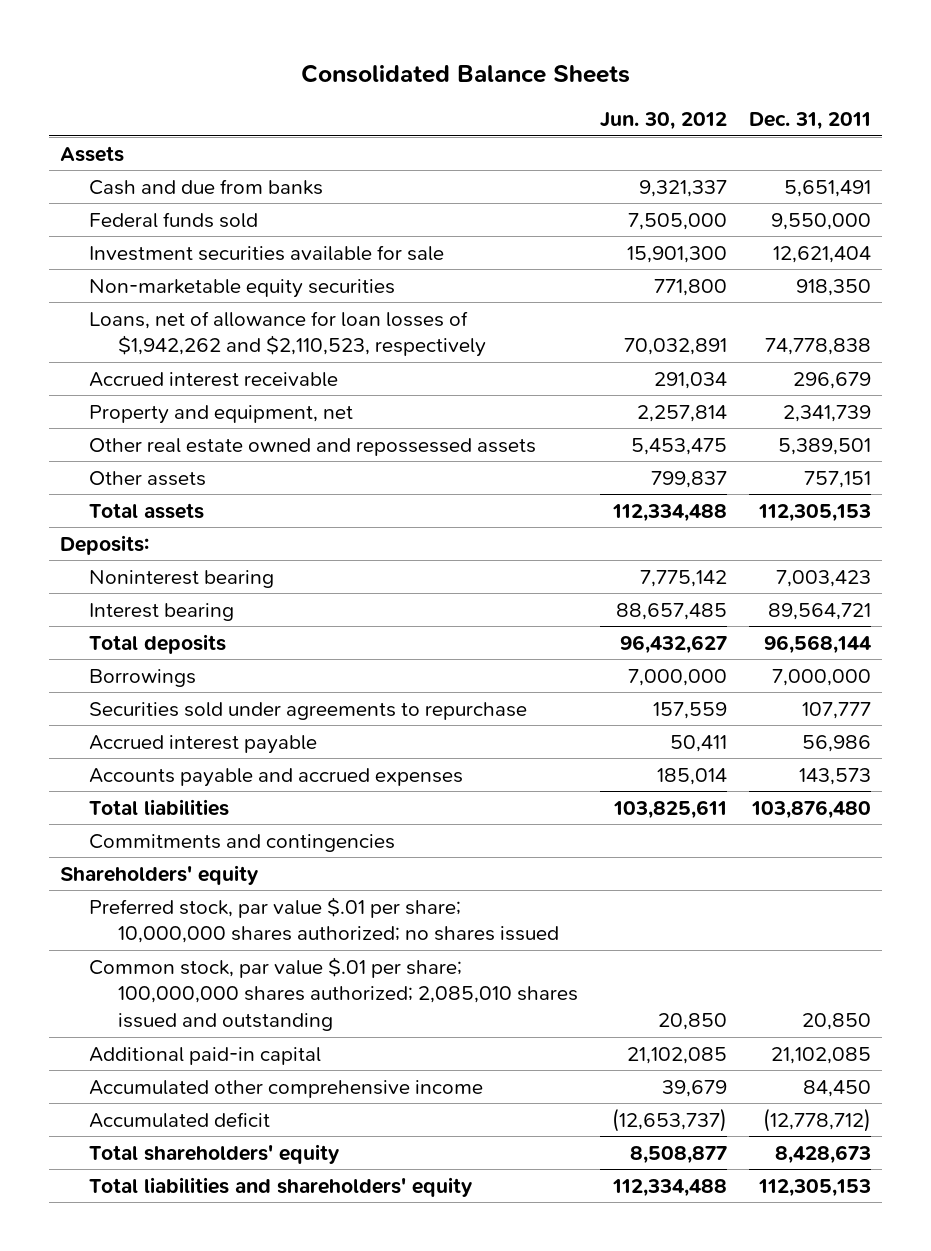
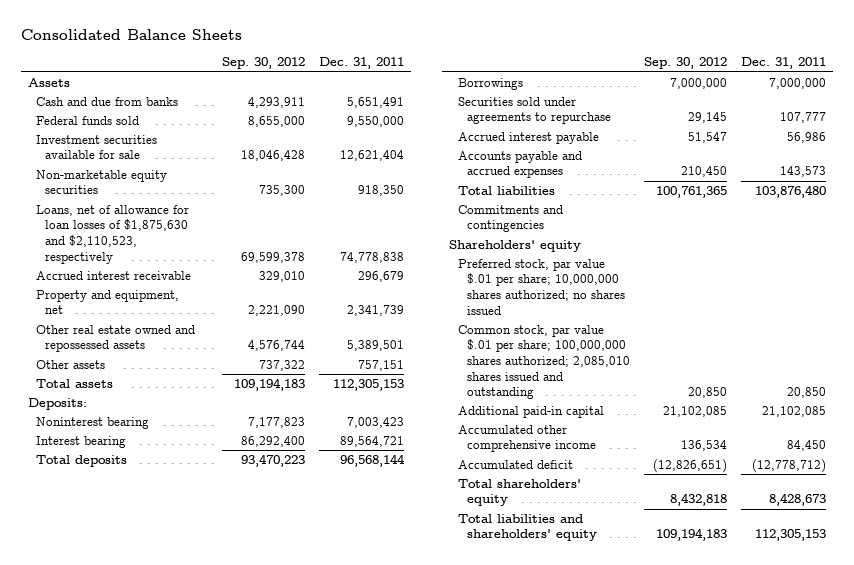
[600,112,728,131] Jun. 30, 2012 -> none
none -> [222,57,306,70] Sep. 30, 2012
[89,310,487,358] Loans, net of allowance for loan losses of $1,942,262 and $2,110,523, respectively -> [36,204,190,264] Loans, net of allowance for loan losses of $1,875,630 and $2,110,523, respectively

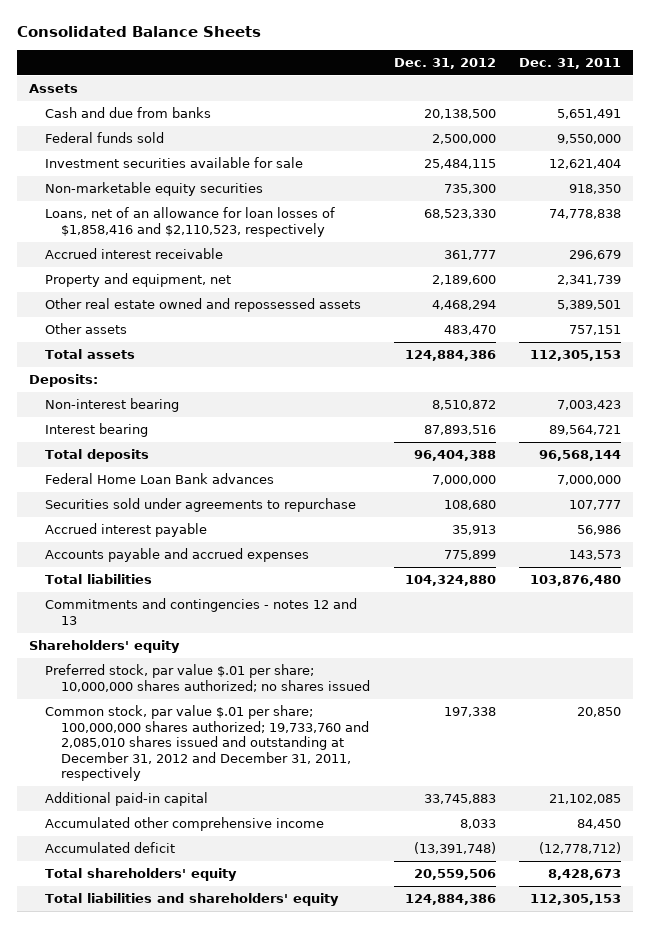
[222,57,306,70] Sep. 30, 2012 -> none
none -> [393,58,496,70] Dec. 31, 2012
[36,204,190,264] Loans, net of allowance for loan losses of $1,875,630 and $2,110,523, respectively -> [44,207,335,237] Loans, net of an allowance for loan losses of $1,858,416 and $2,110,523, respectively
[36,416,150,429] Noninterest bearing -> [44,398,179,413] Non-interest bearing
[458,77,524,90] Borrowings -> none
none -> [44,473,274,485] Federal Home Loan Bank advances
[458,204,564,233] Commitments and contingencies -> [44,598,357,625] Commitments and contingencies - notes 12 and 13
[458,324,630,400] Common stock, par value $.01 per share; 100,000,000 shares authorized; 2,085,010 shares issued and outstanding -> [44,705,370,782] Common stock, par value $.01 per share; 100,000,000 shares authorized; 19,733,760 and 2,085,010 shares issued and outstanding at December 31, 2012 and December 31, 2011, respectively

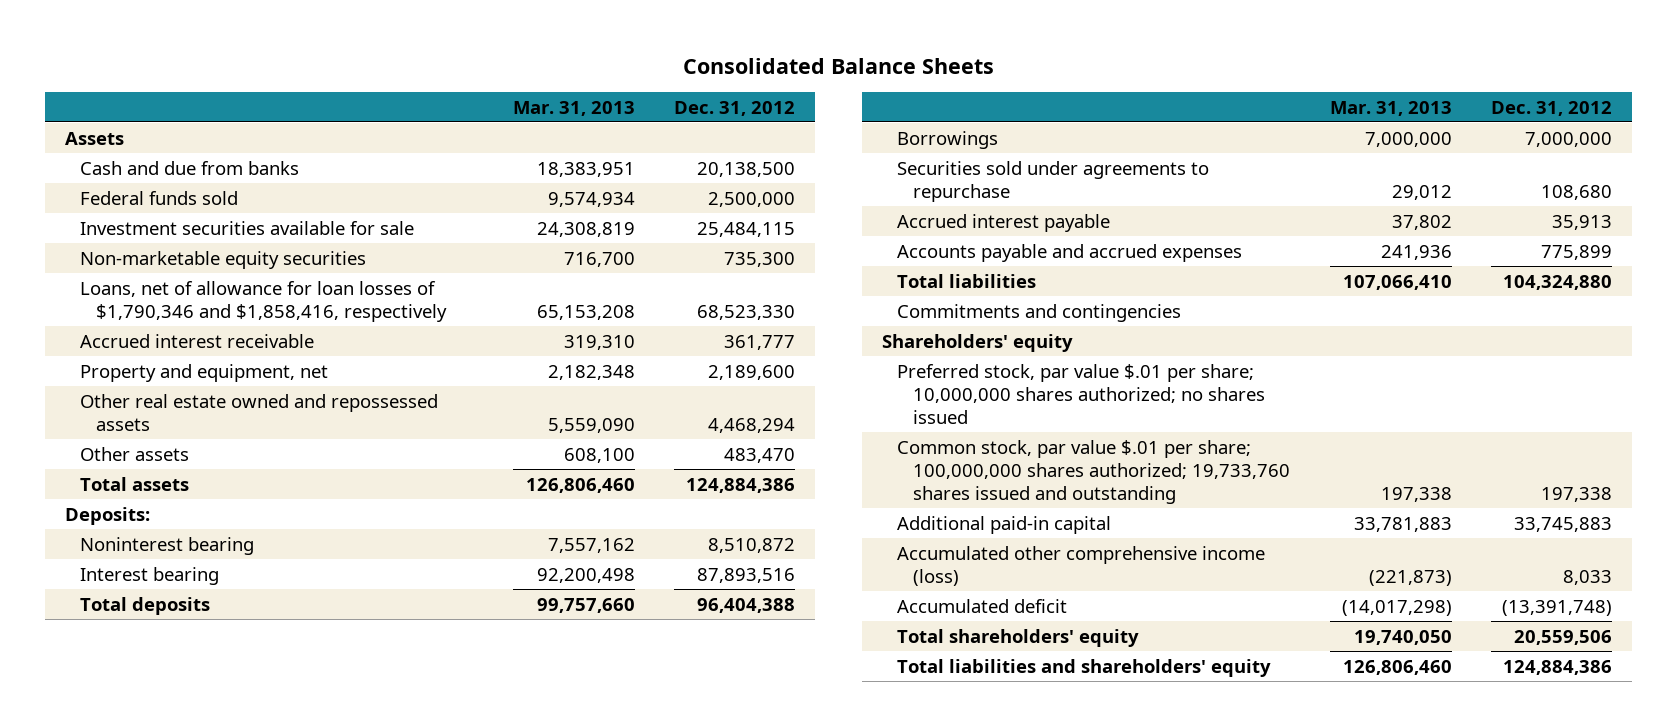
[519,58,622,70] Dec. 31, 2011 -> none
none -> [512,100,635,116] Mar. 31, 2013
[44,207,335,237] Loans, net of an allowance for loan losses of $1,858,416 and $2,110,523, respectively -> [80,280,447,322] Loans, net of allowance for loan losses of $1,790,346 and $1,858,416, respectively
[44,398,179,413] Non-interest bearing -> [80,536,255,555] Noninterest bearing
[44,473,274,485] Federal Home Loan Bank advances -> [897,130,999,149] Borrowings
[44,598,357,625] Commitments and contingencies - notes 12 and 13 -> [897,303,1182,322] Commitments and contingencies
[44,705,370,782] Common stock, par value $.01 per share; 100,000,000 shares authorized; 19,733,760 and 2,085,010 shares issued and outstanding at December 31, 2012 and December 31, 2011, respectively -> [897,439,1290,504] Common stock, par value $.01 per share; 100,000,000 shares authorized; 19,733,760 shares issued and outstanding
[44,817,324,832] Accumulated other comprehensive income -> [897,545,1266,586] Accumulated other comprehensive income (loss)

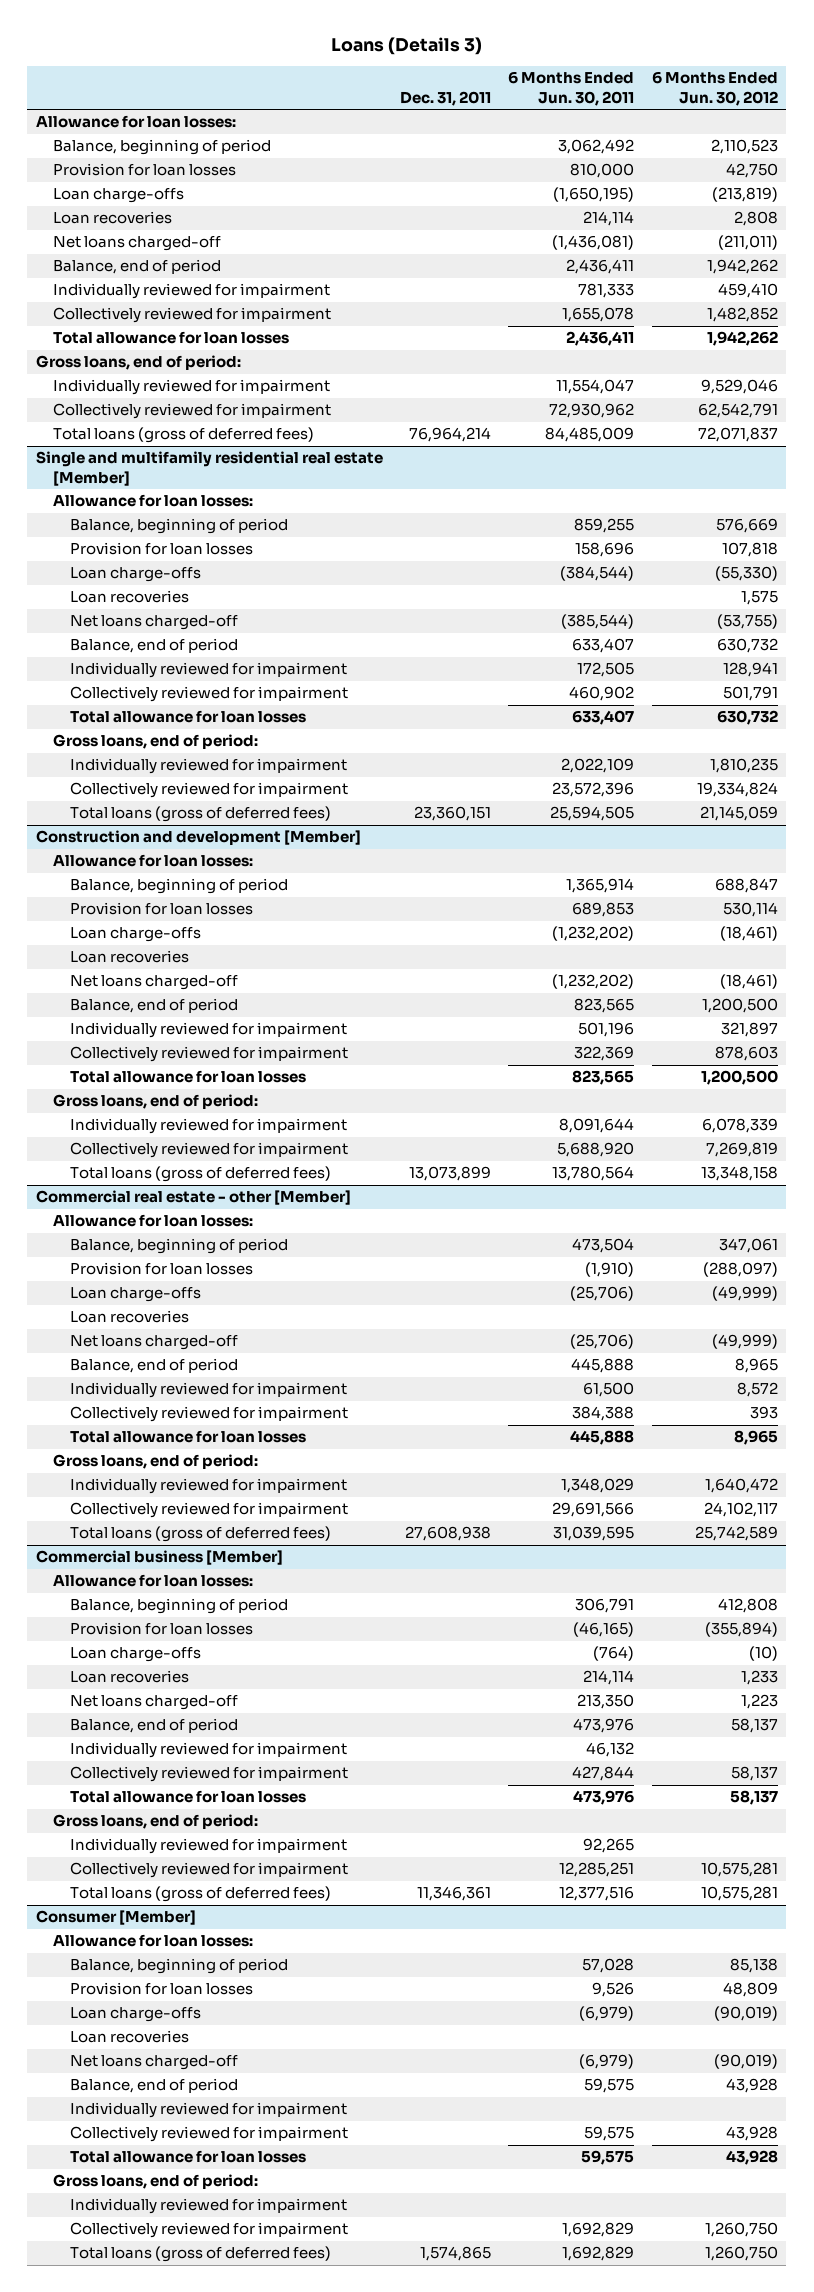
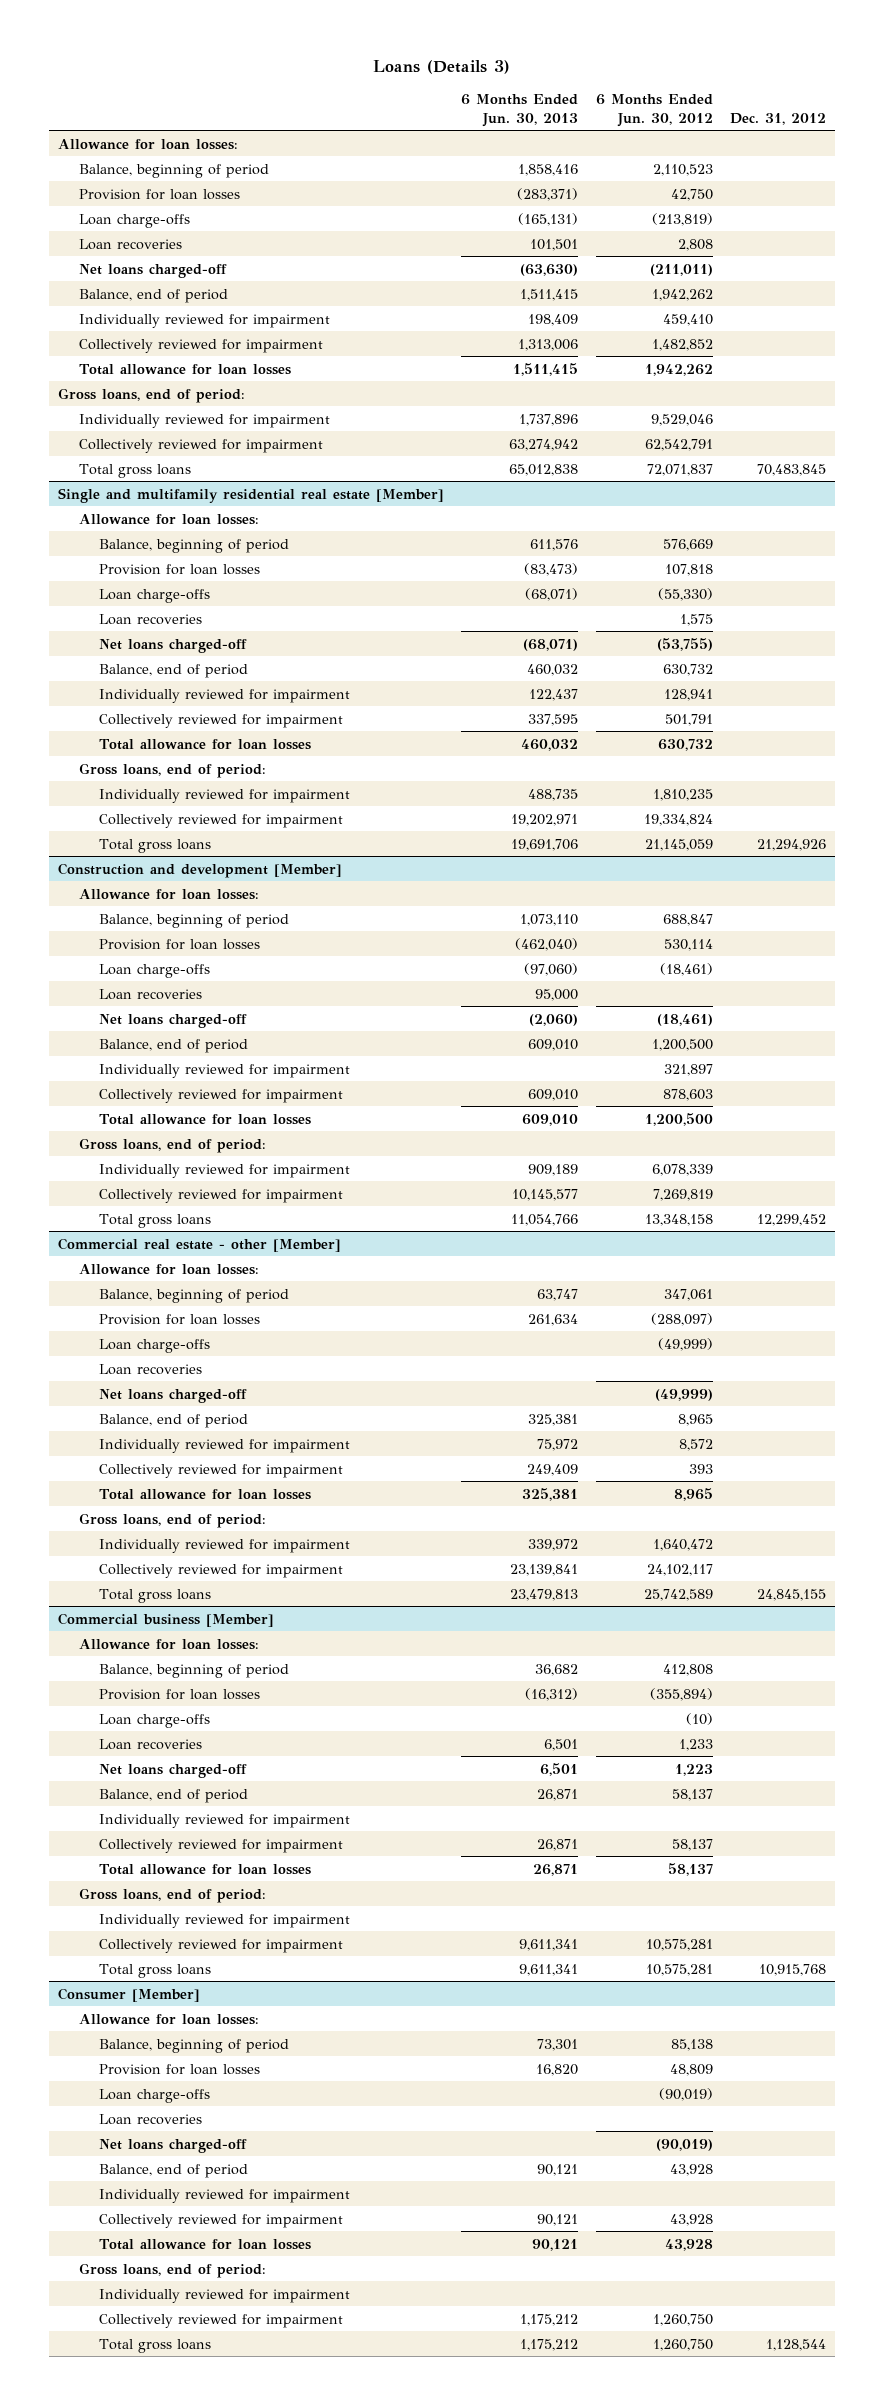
[400,90,492,106] Dec. 31, 2011 -> none
[508,71,635,106] 6 Months Ended Jun. 30, 2011 -> none
none -> [461,93,579,127] 6 Months Ended Jun. 30, 2013
none -> [730,112,827,125] Dec. 31, 2012
[52,427,314,444] Total loans (gross of deferred fees) -> [78,463,191,478] Total gross loans
[69,806,331,823] Total loans (gross of deferred fees) -> [99,838,212,853] Total gross loans
[69,1166,331,1183] Total loans (gross of deferred fees) -> [99,1213,212,1228] Total gross loans
[69,1526,331,1543] Total loans (gross of deferred fees) -> [99,1588,212,1603] Total gross loans
[69,1886,331,1903] Total loans (gross of deferred fees) -> [99,1963,212,1978] Total gross loans
[69,2246,331,2263] Total loans (gross of deferred fees) -> [99,2338,212,2353] Total gross loans

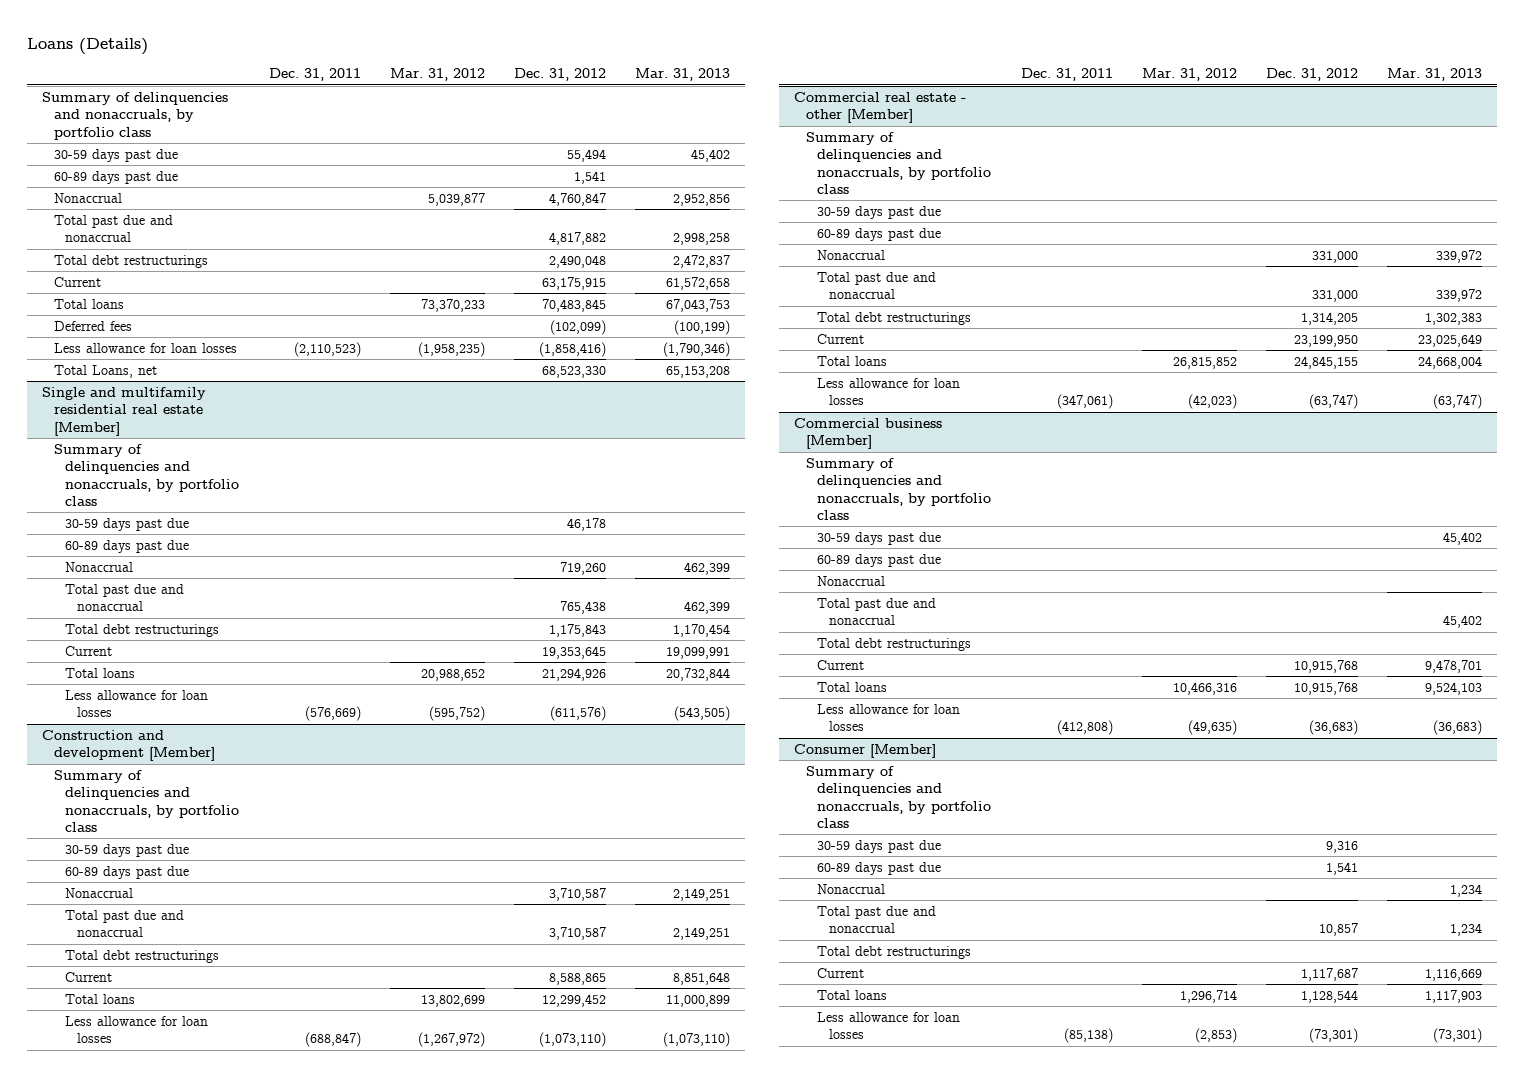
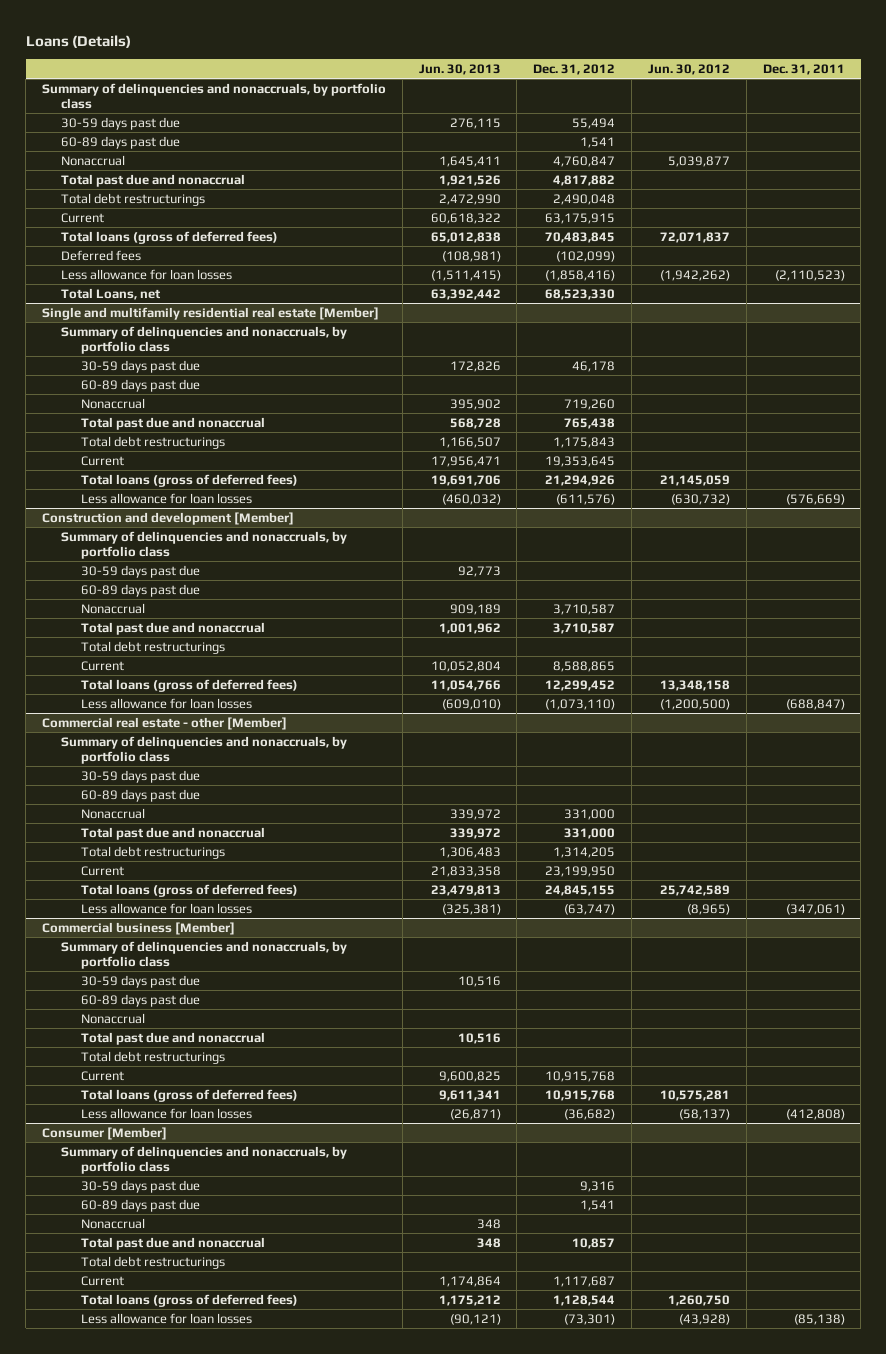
[389,68,485,82] Mar. 31, 2012 -> none
[635,68,731,82] Mar. 31, 2013 -> none
none -> [418,63,501,75] Jun. 30, 2013
none -> [647,63,730,75] Jun. 30, 2012
[53,298,124,309] Total loans -> [61,230,279,244] Total loans (gross of deferred fees)
[65,667,136,678] Total loans -> [80,473,298,487] Total loans (gross of deferred fees)
[65,993,136,1004] Total loans -> [80,678,298,692] Total loans (gross of deferred fees)
[817,355,888,366] Total loans -> [80,883,298,897] Total loans (gross of deferred fees)
[817,681,888,692] Total loans -> [80,1088,298,1102] Total loans (gross of deferred fees)
[1309,720,1359,736] (36,683) -> [564,1108,616,1120] (36,682)
[817,989,888,1000] Total loans -> [80,1293,298,1307] Total loans (gross of deferred fees)

